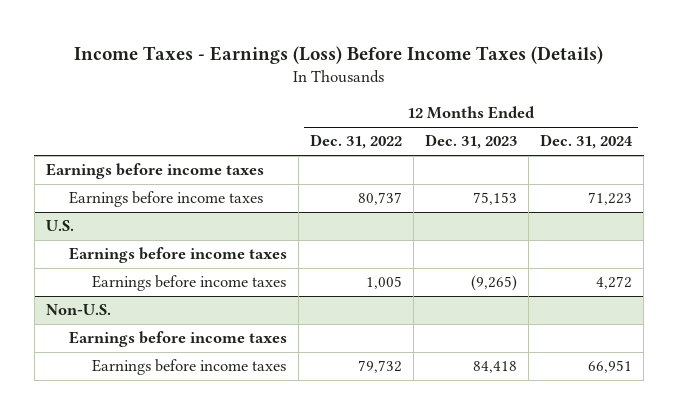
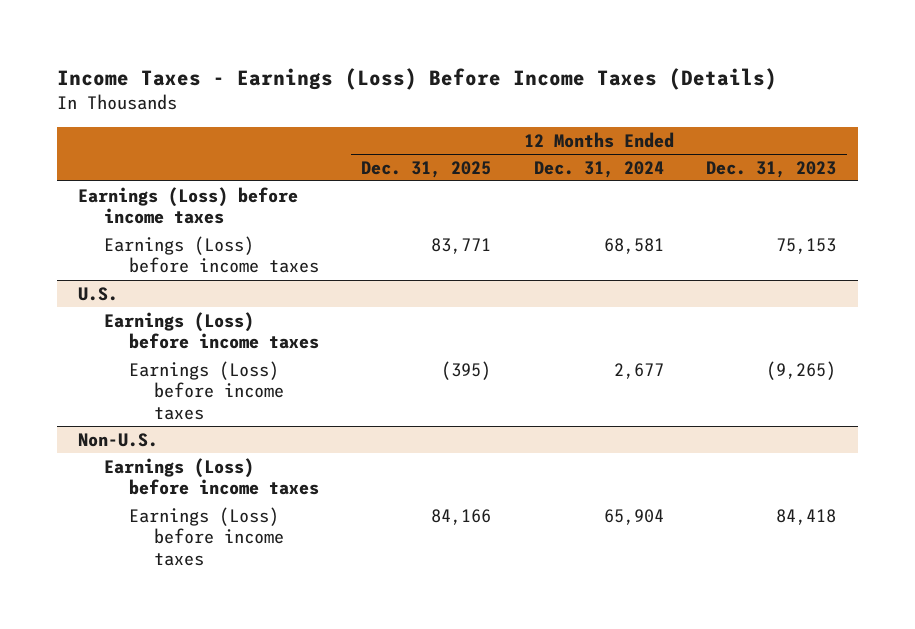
[309,134,402,150] Dec. 31, 2022 -> none
none -> [361,160,492,178] Dec. 31, 2025
[45,163,264,180] Earnings before income taxes -> [78,186,299,225] Earnings (Loss) before income taxes
[68,191,263,208] Earnings before income taxes -> [103,235,319,274] Earnings (Loss) before income taxes
[588,192,633,206] 71,223 -> [603,237,664,254] 68,581
[68,247,287,264] Earnings before income taxes -> [103,311,319,350] Earnings (Loss) before income taxes
[91,275,286,292] Earnings before income taxes -> [128,360,284,421] Earnings (Loss) before income taxes
[596,276,633,290] 4,272 -> [613,362,664,379] 2,677
[68,331,287,348] Earnings before income taxes -> [103,457,319,496] Earnings (Loss) before income taxes
[91,359,286,376] Earnings before income taxes -> [128,506,284,567] Earnings (Loss) before income taxes
[588,360,633,374] 66,951 -> [603,508,664,525] 65,904

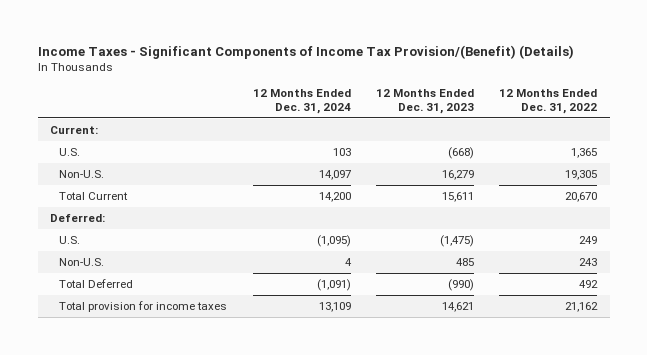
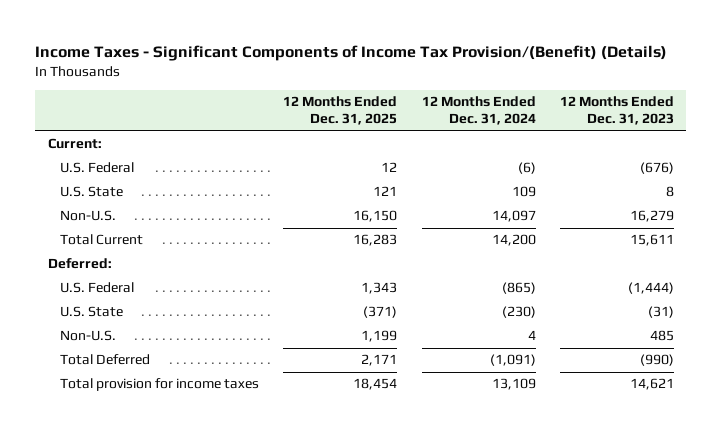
[499,89,598,114] 12 Months Ended Dec. 31, 2022 -> none
none -> [283,96,398,126] 12 Months Ended Dec. 31, 2025
[59,148,81,157] U.S. -> [59,162,134,174] U.S. Federal
[332,148,351,157] 103 -> [517,162,536,175] (6)
[447,147,474,160] (668) -> [640,162,675,175] (676)
none -> [59,186,123,198] U.S. State
[59,236,81,245] U.S. -> [59,282,134,294] U.S. Federal
[316,235,351,248] (1,095) -> [501,282,536,295] (865)
[439,235,474,248] (1,475) -> [628,282,675,295] (1,444)
none -> [59,306,123,318] U.S. State

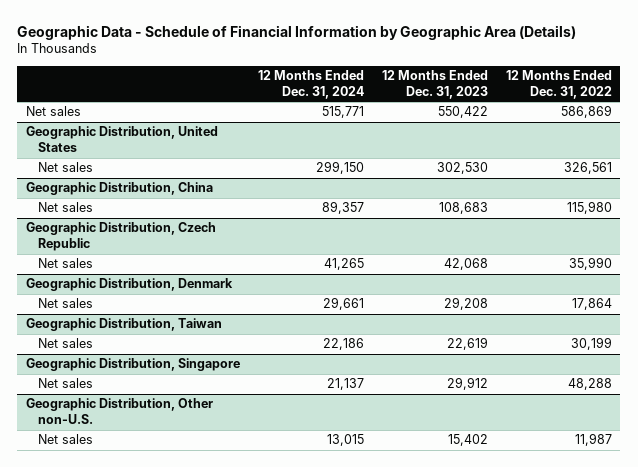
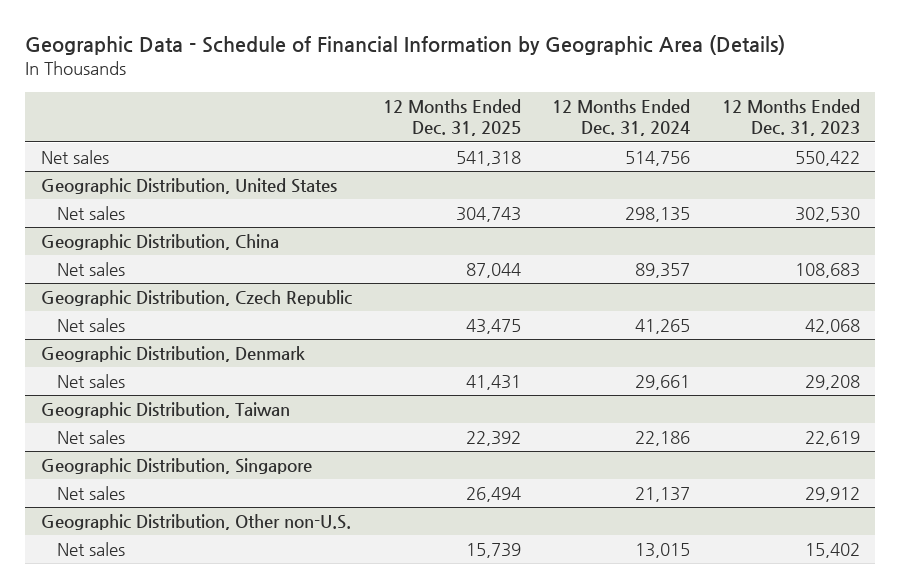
[505,69,612,99] 12 Months Ended Dec. 31, 2022 -> none
none -> [382,98,521,137] 12 Months Ended Dec. 31, 2025
[322,106,365,119] 515,771 -> [625,151,691,167] 514,756
[316,161,365,175] 299,150 -> [625,207,691,223] 298,135

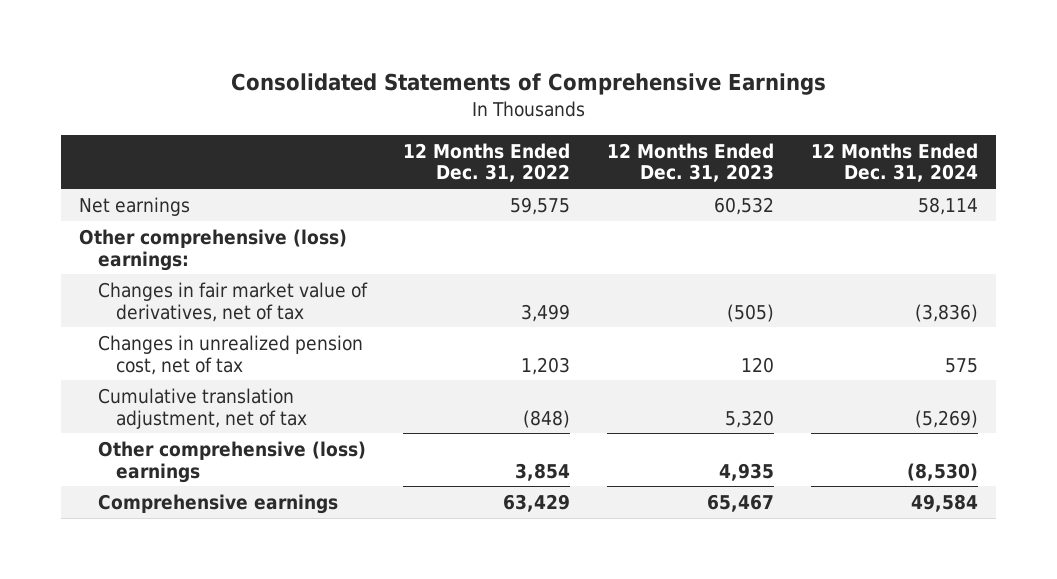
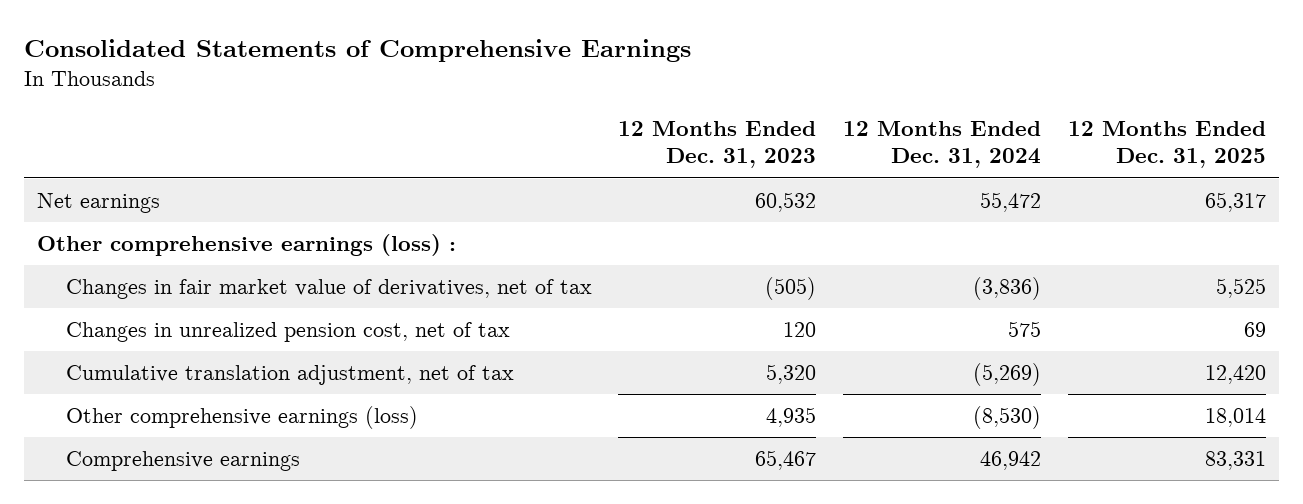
[403,142,571,183] 12 Months Ended Dec. 31, 2022 -> none
none -> [1067,120,1266,169] 12 Months Ended Dec. 31, 2025
[917,196,978,215] 58,114 -> [979,191,1041,212] 55,472
[79,228,348,271] Other comprehensive (loss) earnings: -> [37,233,457,256] Other comprehensive earnings (loss) :
[97,440,366,483] Other comprehensive (loss) earnings -> [65,405,418,429] Other comprehensive earnings (loss)
[910,493,978,512] 49,584 -> [979,450,1041,470] 46,942

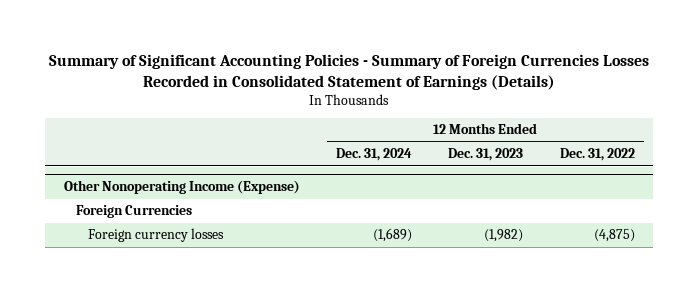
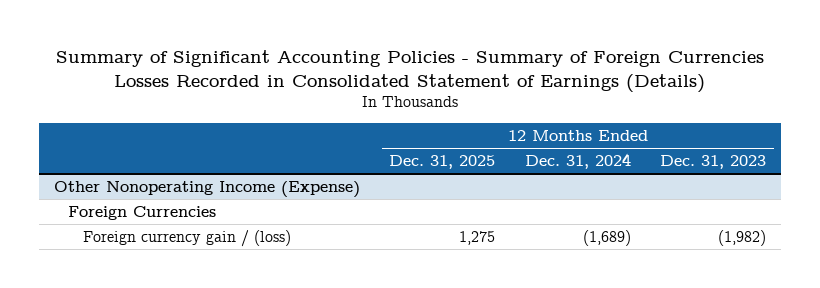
[559,148,635,162] Dec. 31, 2022 -> none
none -> [389,155,496,170] Dec. 31, 2025
[88,228,225,243] Foreign currency losses -> [83,230,292,248] Foreign currency gain / (loss)

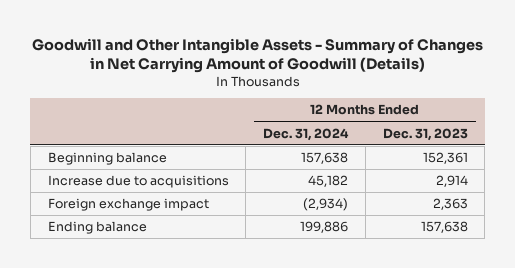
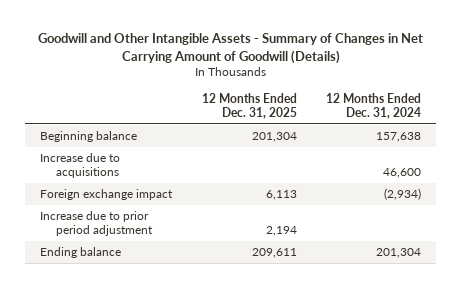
[382,127,468,141] Dec. 31, 2023 -> none
none -> [201,92,297,119] 12 Months Ended Dec. 31, 2025
[308,175,349,188] 45,182 -> [383,168,422,179] 46,600
none -> [39,211,154,237] Increase due to prior period adjustment
[300,221,349,234] 199,886 -> [376,248,422,259] 201,304

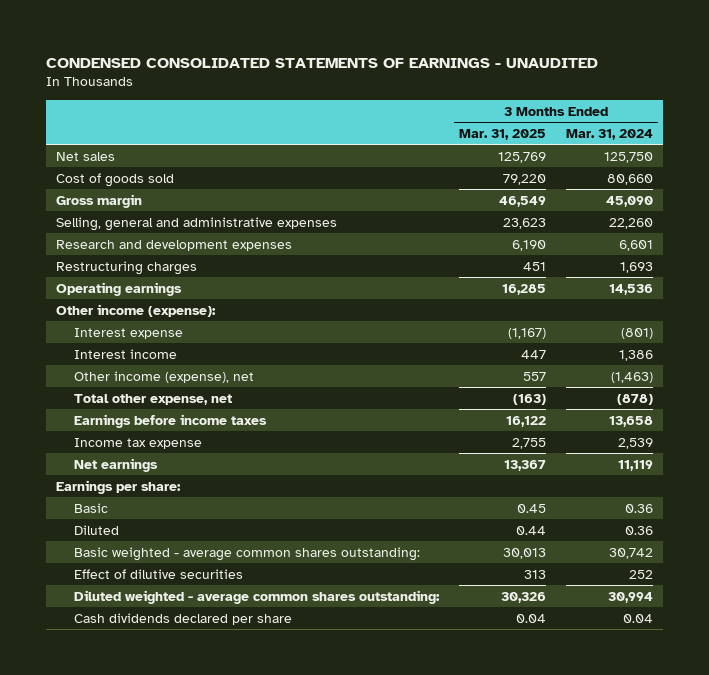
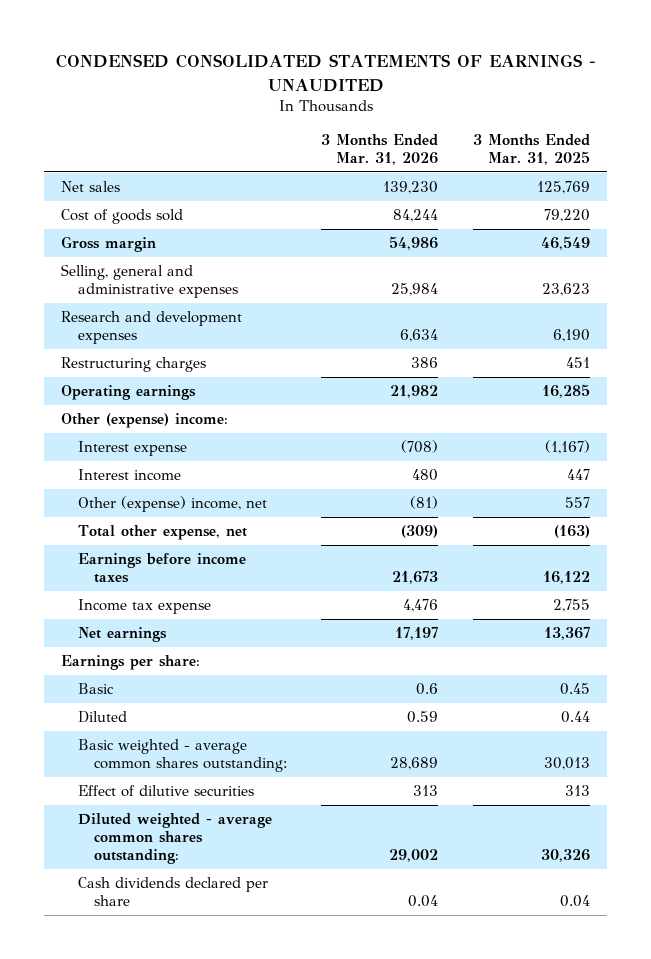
[565,128,653,140] Mar. 31, 2024 -> none
none -> [321,134,439,165] 3 Months Ended Mar. 31, 2026
[55,303,216,317] Other income (expense): -> [61,413,229,429] Other (expense) income:
[73,370,254,383] Other income (expense), net -> [77,496,267,513] Other (expense) income, net

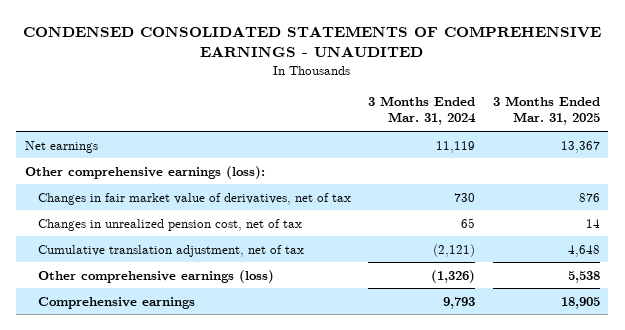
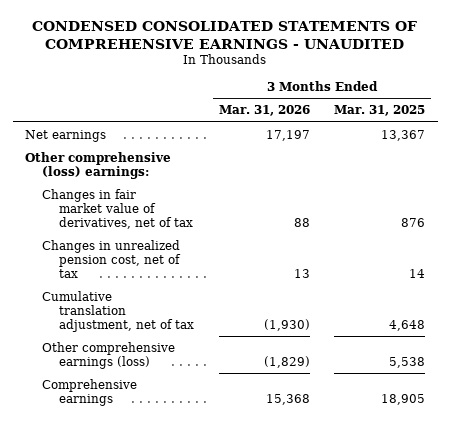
[368,95,477,126] 3 Months Ended Mar. 31, 2024 -> none
none -> [218,105,310,117] Mar. 31, 2026
[24,165,265,179] Other comprehensive earnings (loss): -> [24,151,171,179] Other comprehensive (loss) earnings:

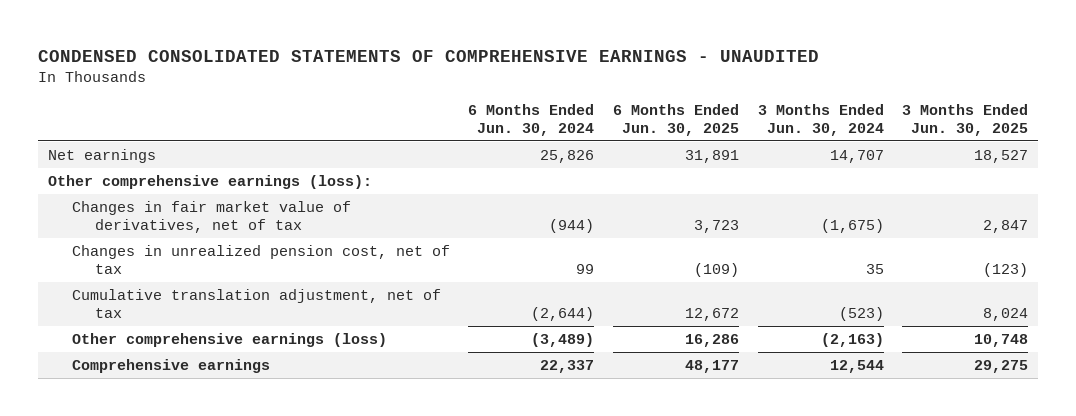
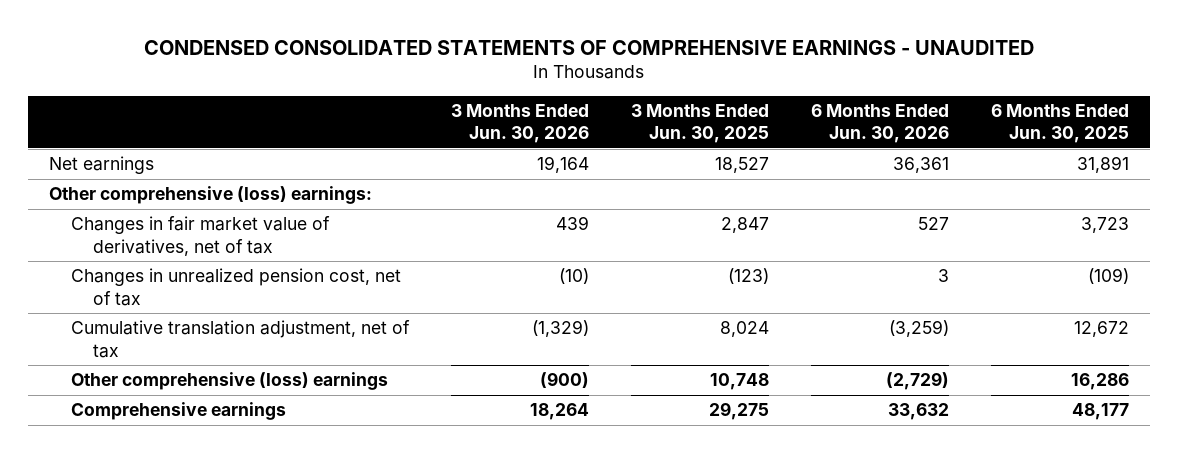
[468,103,595,137] 6 Months Ended Jun. 30, 2024 -> none
[757,103,884,137] 3 Months Ended Jun. 30, 2024 -> none
none -> [450,104,589,144] 3 Months Ended Jun. 30, 2026
none -> [811,104,950,144] 6 Months Ended Jun. 30, 2026
[47,174,372,189] Other comprehensive earnings (loss): -> [48,186,372,205] Other comprehensive (loss) earnings:
[71,332,387,347] Other comprehensive earnings (loss) -> [70,372,388,391] Other comprehensive (loss) earnings

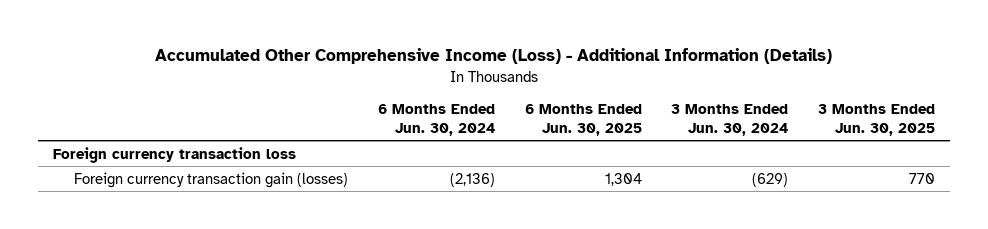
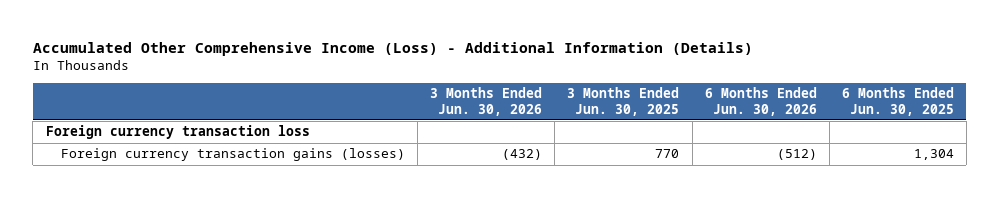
[378,104,496,136] 6 Months Ended Jun. 30, 2024 -> none
[671,104,789,136] 3 Months Ended Jun. 30, 2024 -> none
none -> [430,87,543,116] 3 Months Ended Jun. 30, 2026
none -> [704,87,817,116] 6 Months Ended Jun. 30, 2026
[74,171,349,188] Foreign currency transaction gain (losses) -> [61,148,406,162] Foreign currency transaction gains (losses)

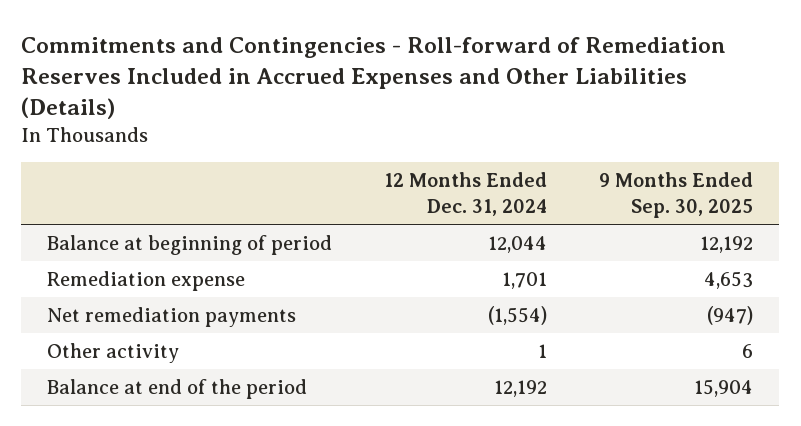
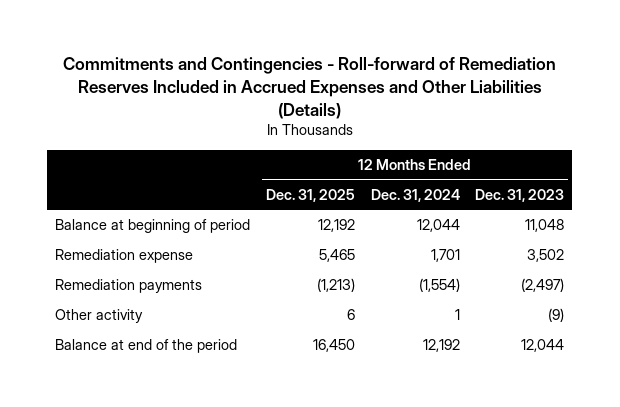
[599,172,754,219] 9 Months Ended Sep. 30, 2025 -> none
none -> [265,188,355,202] Dec. 31, 2025
none -> [475,188,565,202] Dec. 31, 2023
[47,306,297,327] Net remediation payments -> [55,279,203,294] Remediation payments

